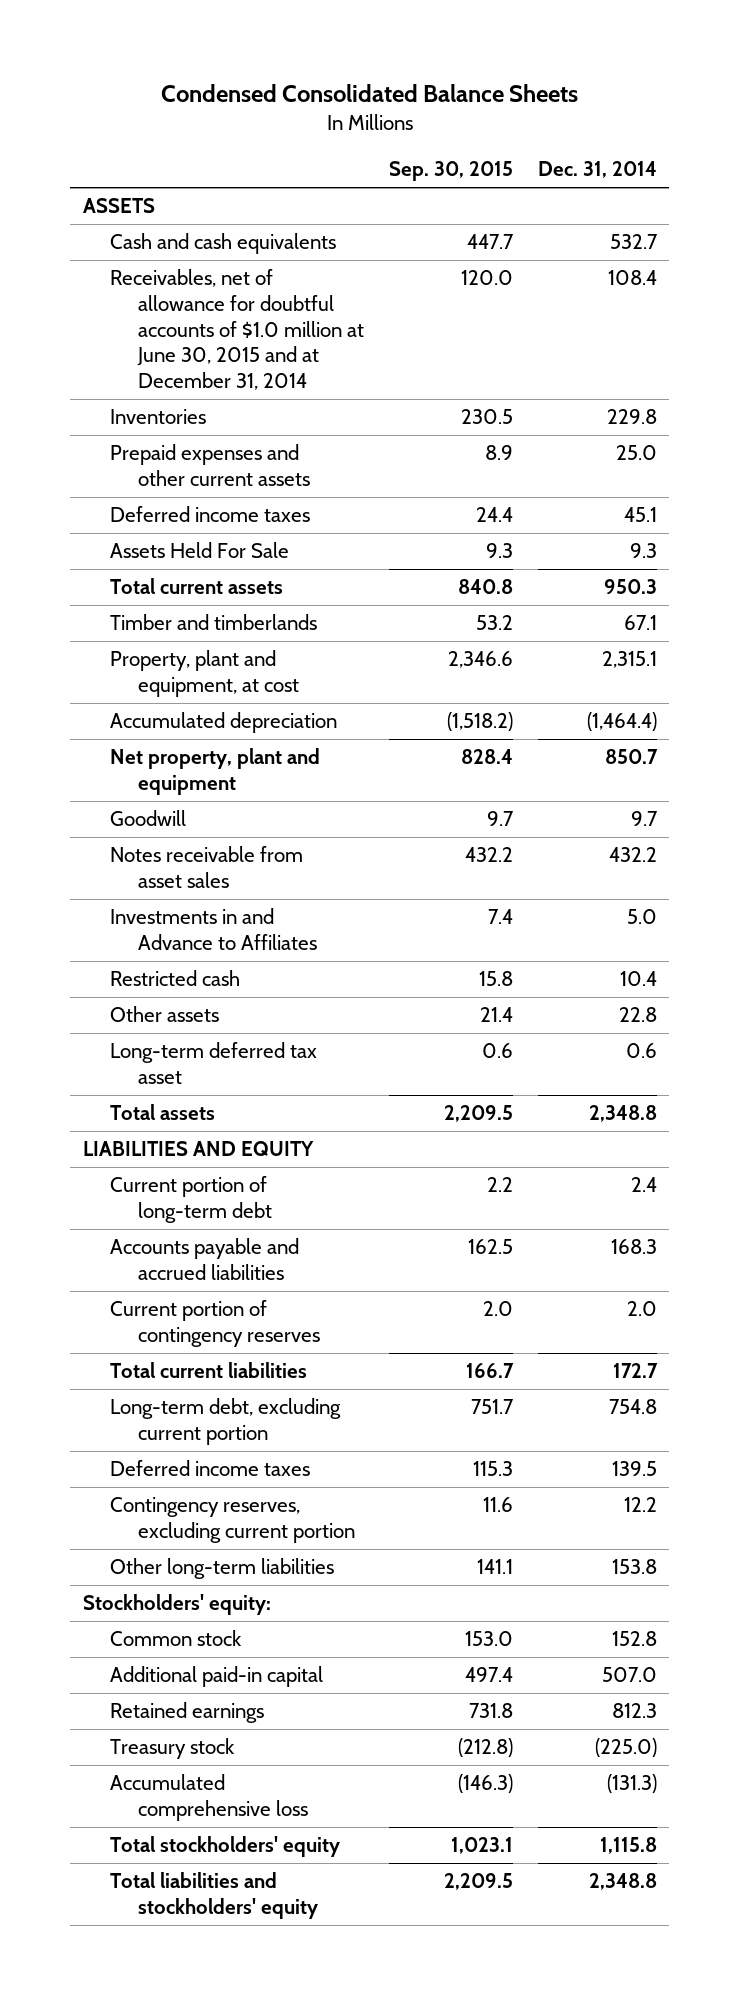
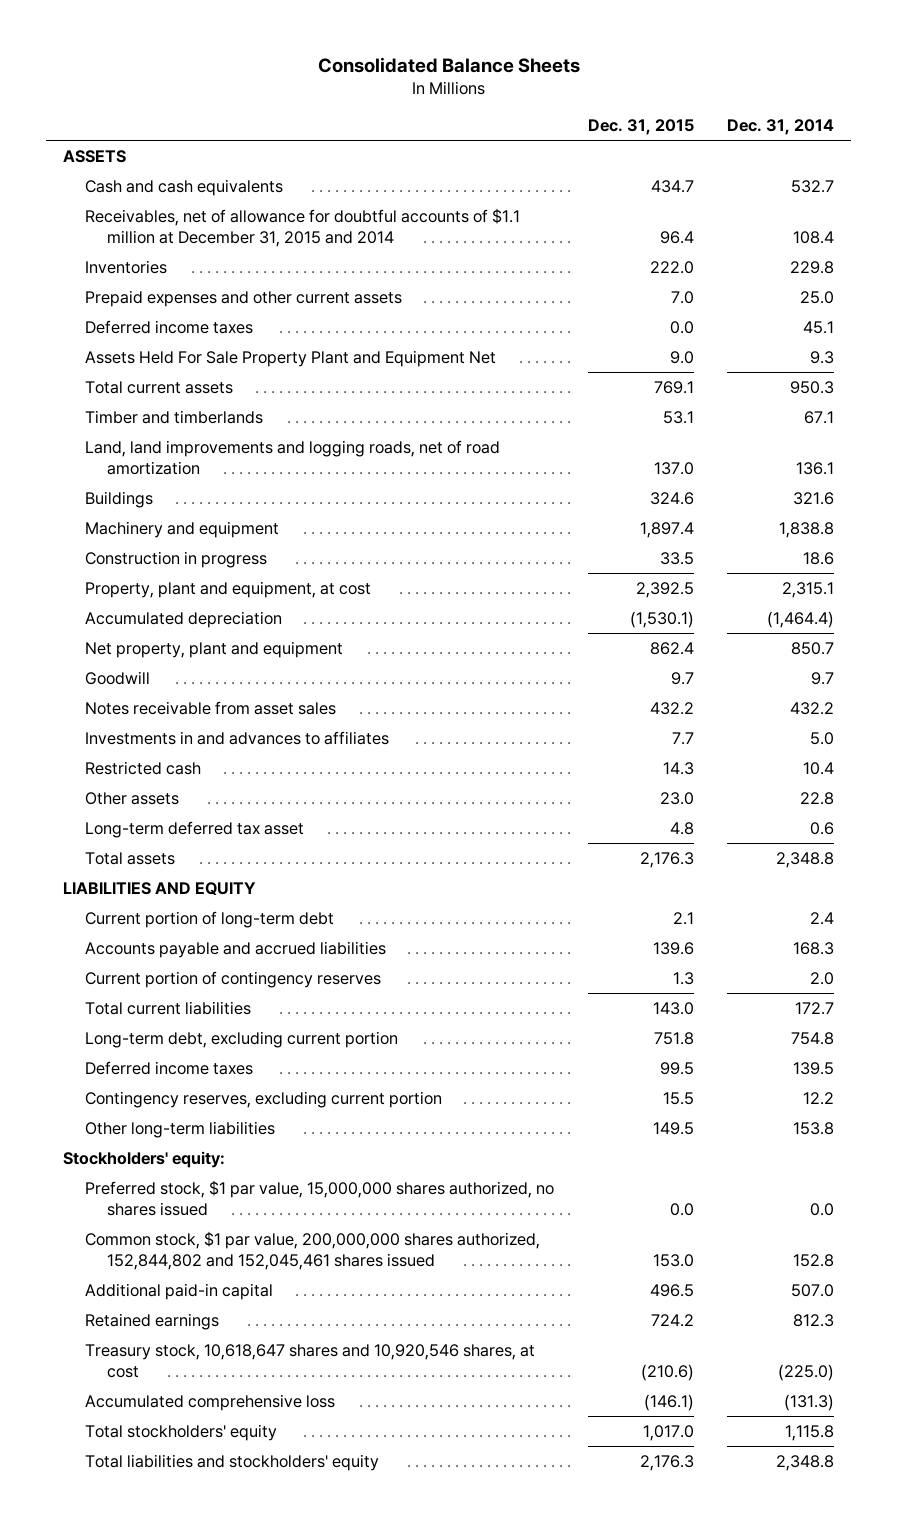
[160,84,578,103] Condensed Consolidated Balance Sheets -> [317,56,580,73] Consolidated Balance Sheets
[389,161,514,182] Sep. 30, 2015 -> none
none -> [587,119,694,136] Dec. 31, 2015
[110,269,365,390] Receivables, net of allowance for doubtful accounts of $1.0 million at June 30, 2015 and at December 31, 2014 -> [85,207,521,248] Receivables, net of allowance for doubtful accounts of $1.1 million at December 31, 2015 and 2014
[110,542,290,559] Assets Held For Sale -> [85,349,497,367] Assets Held For Sale Property Plant and Equipment Net
none -> [85,439,501,476] Land, land improvements and logging roads, net of road amortization
none -> [85,490,154,508] Buildings
none -> [85,520,280,538] Machinery and equipment
none -> [85,550,268,568] Construction in progress
[110,908,318,950] Investments in and Advance to Affiliates -> [85,730,390,745] Investments in and advances to affiliates
none -> [85,1179,555,1217] Preferred stock, $1 par value, 15,000,000 shares authorized, no shares issued
[110,1630,243,1647] Common stock -> [85,1230,541,1271] Common stock, $1 par value, 200,000,000 shares authorized, 152,844,802 and 152,045,461 shares issued
[110,1738,236,1760] Treasury stock -> [85,1343,536,1379] Treasury stock, 10,618,647 shares and 10,920,546 shares, at cost

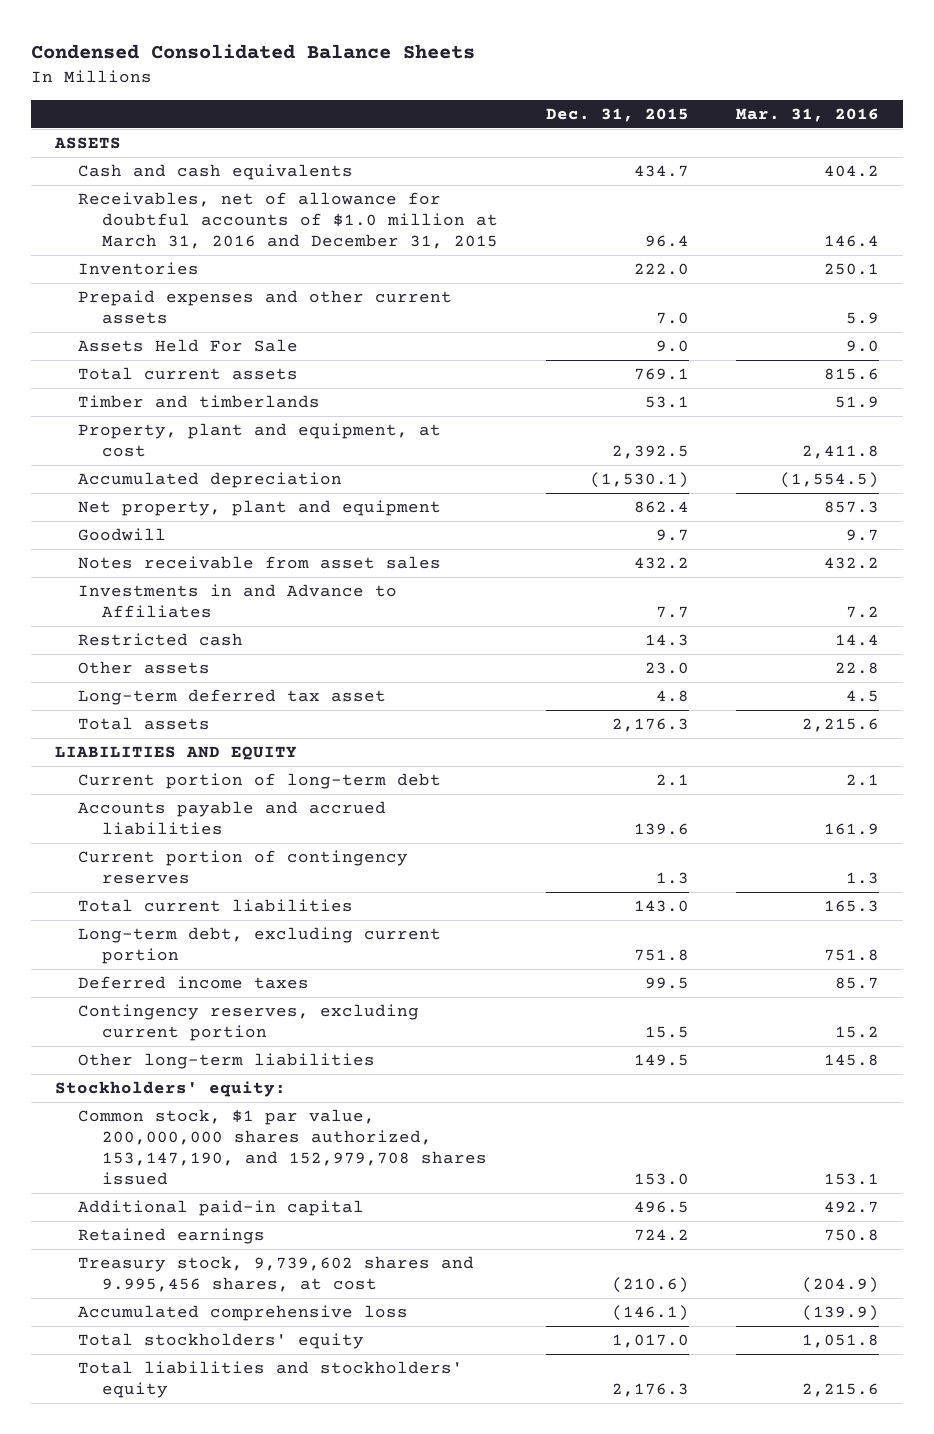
[317,56,580,73] Consolidated Balance Sheets -> [31,44,476,60] Condensed Consolidated Balance Sheets
[727,119,835,136] Dec. 31, 2014 -> none
none -> [736,108,880,123] Mar. 31, 2016
[85,207,521,248] Receivables, net of allowance for doubtful accounts of $1.1 million at December 31, 2015 and 2014 -> [78,192,498,249] Receivables, net of allowance for doubtful accounts of $1.0 million at March 31, 2016 and December 31, 2015
[85,319,254,334] Deferred income taxes -> none
[85,349,497,367] Assets Held For Sale Property Plant and Equipment Net -> [78,339,299,353] Assets Held For Sale
[85,439,501,476] Land, land improvements and logging roads, net of road amortization -> none
[85,490,154,508] Buildings -> none
[85,520,280,538] Machinery and equipment -> none
[85,550,268,568] Construction in progress -> none
[85,730,390,745] Investments in and advances to affiliates -> [78,584,398,618] Investments in and Advance to Affiliates
[85,1179,555,1217] Preferred stock, $1 par value, 15,000,000 shares authorized, no shares issued -> none
[85,1230,541,1271] Common stock, $1 par value, 200,000,000 shares authorized, 152,844,802 and 152,045,461 shares issued -> [78,1109,487,1185] Common stock, $1 par value, 200,000,000 shares authorized, 153,147,190, and 152,979,708 shares issued
[85,1343,536,1379] Treasury stock, 10,618,647 shares and 10,920,546 shares, at cost -> [78,1256,475,1292] Treasury stock, 9,739,602 shares and 9.995,456 shares, at cost

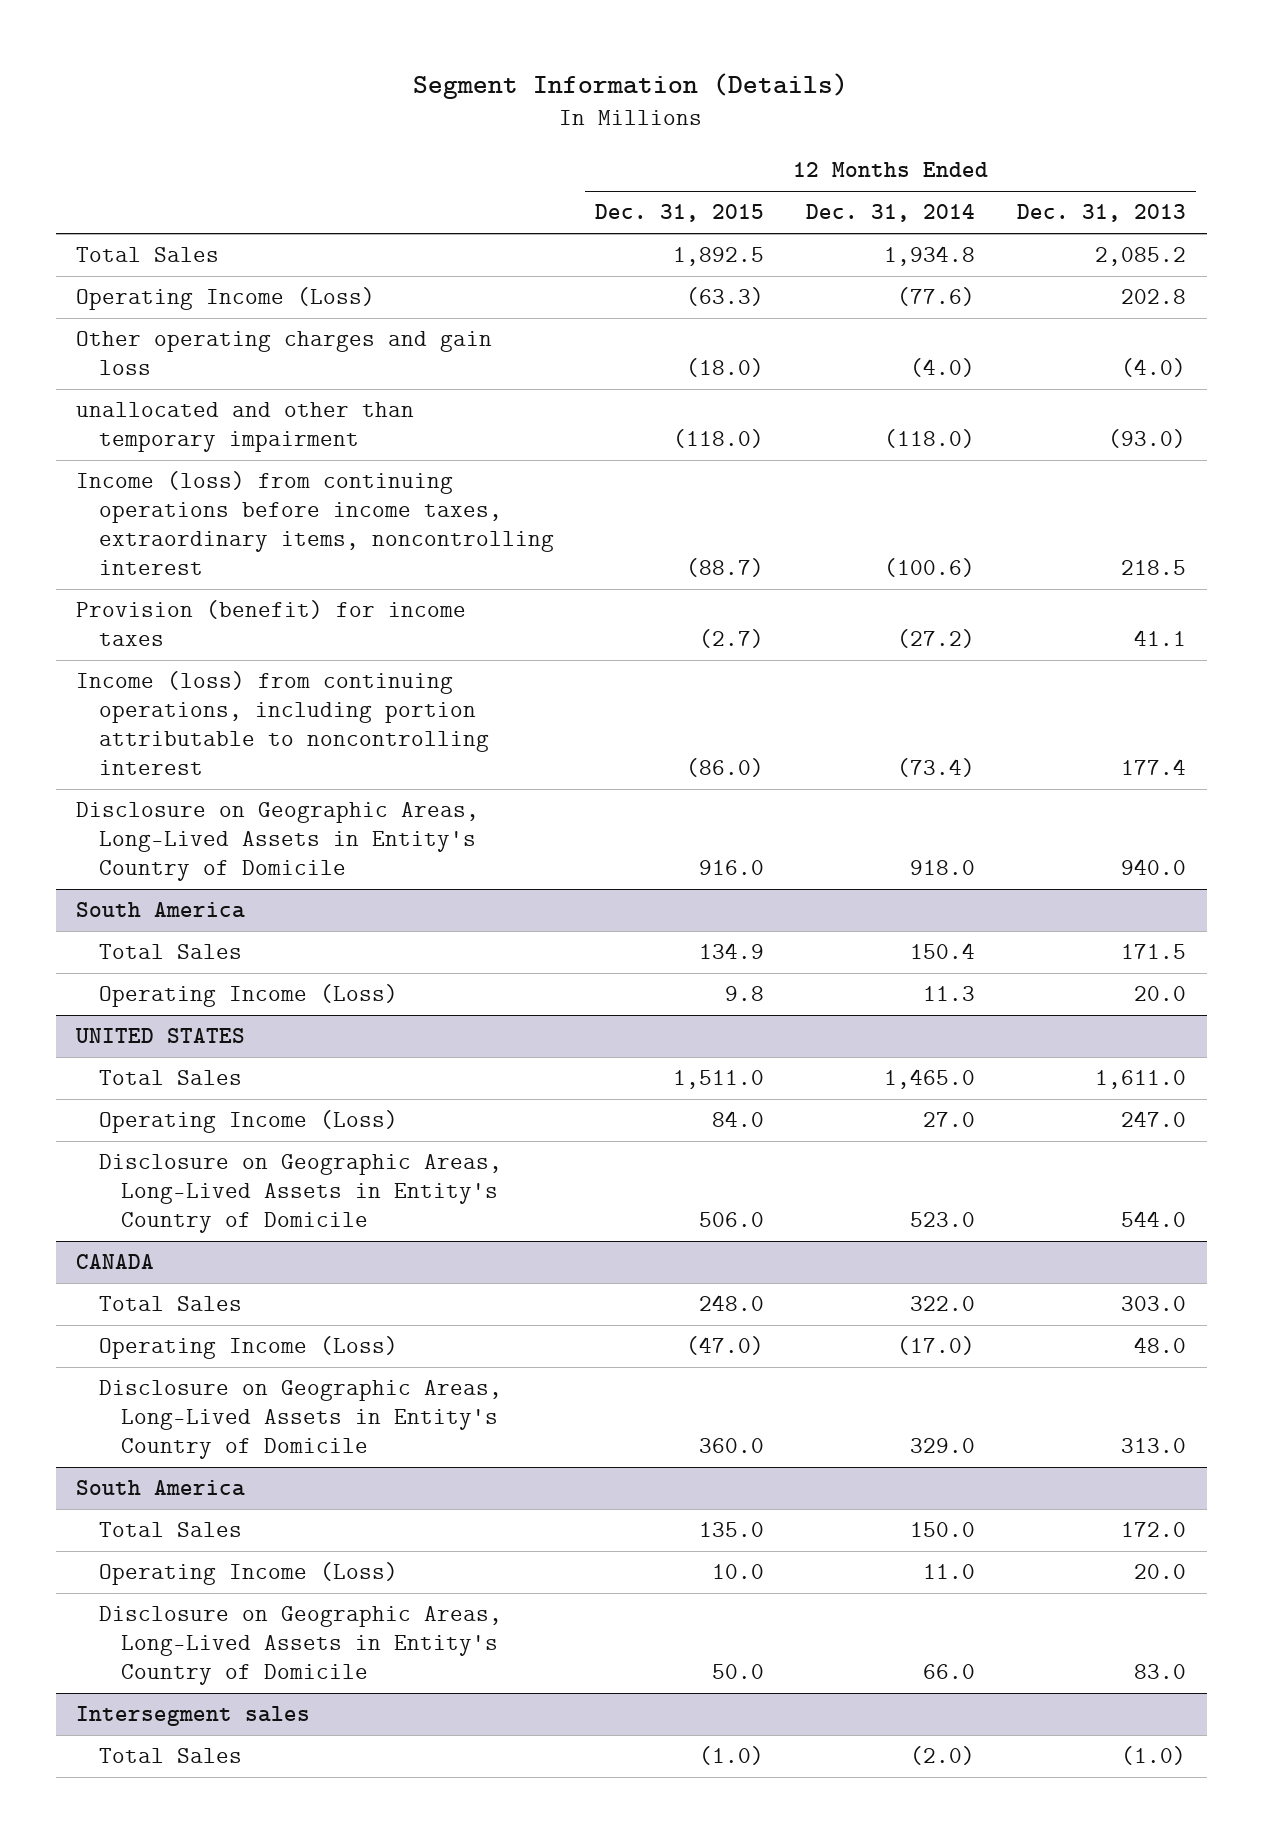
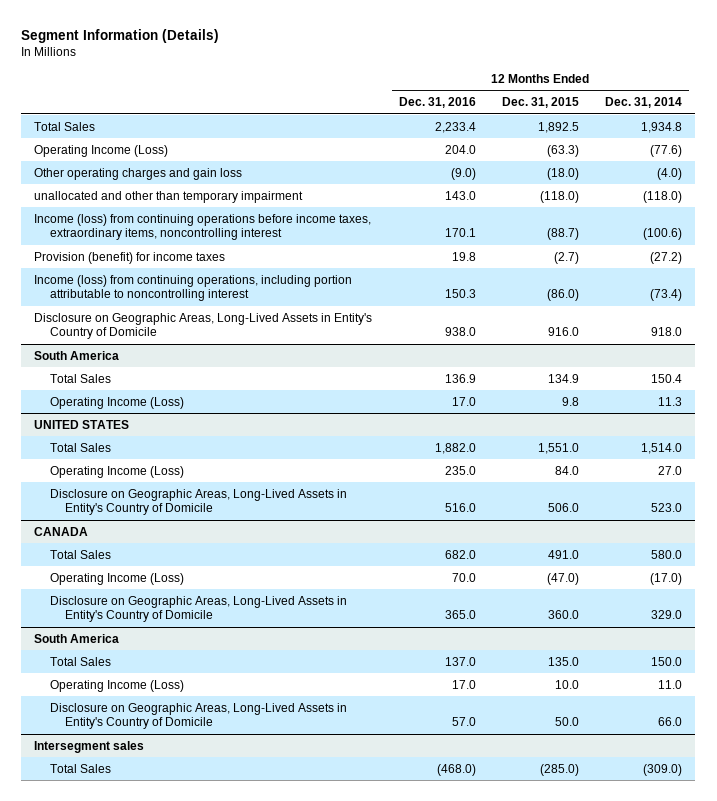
[1016,204,1186,223] Dec. 31, 2013 -> none
none -> [398,97,476,109] Dec. 31, 2016
[673,1070,765,1090] 1,511.0 -> [537,442,579,454] 1,551.0
[884,1069,976,1090] 1,465.0 -> [641,442,683,454] 1,514.0
[699,1295,765,1312] 248.0 -> [547,549,579,559] 491.0
[910,1296,976,1312] 322.0 -> [651,549,683,559] 580.0
[699,1746,765,1766] (1.0) -> [539,763,579,776] (285.0)
[910,1746,976,1766] (2.0) -> [643,763,683,776] (309.0)

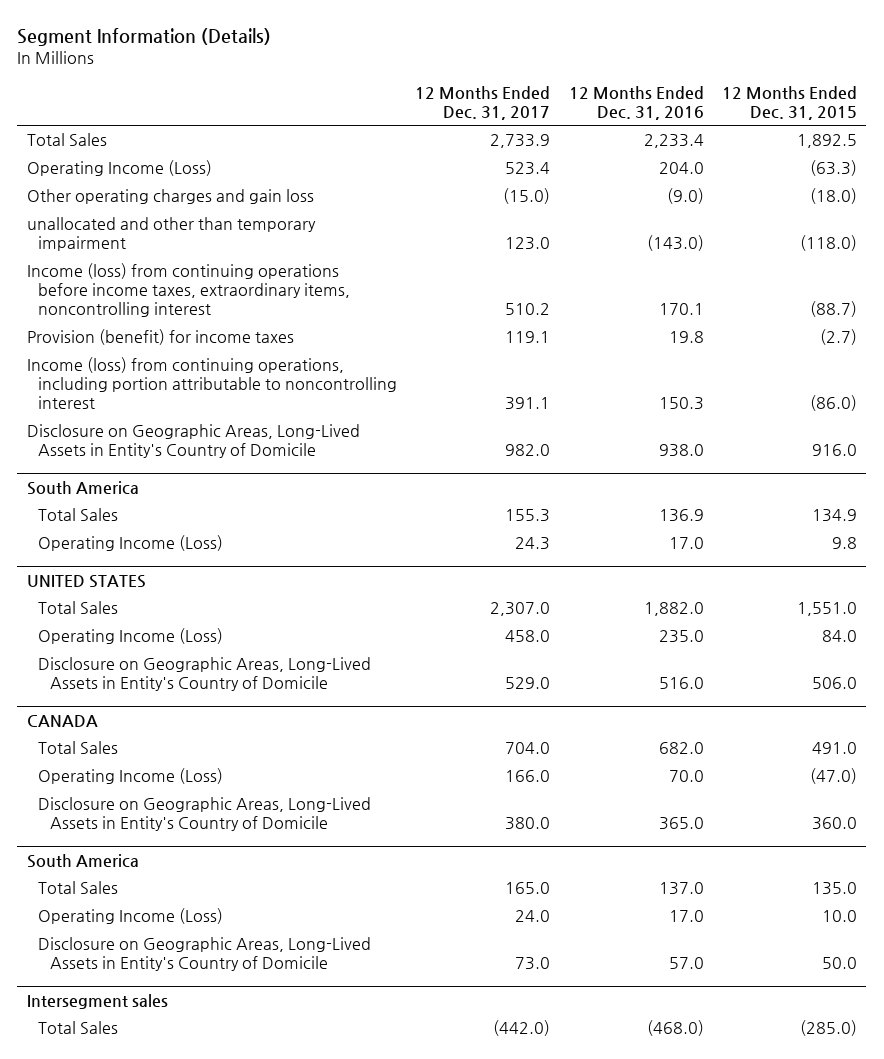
[605,97,683,109] Dec. 31, 2014 -> none
none -> [415,85,551,120] 12 Months Ended Dec. 31, 2017
[444,190,476,200] 143.0 -> [646,235,704,252] (143.0)

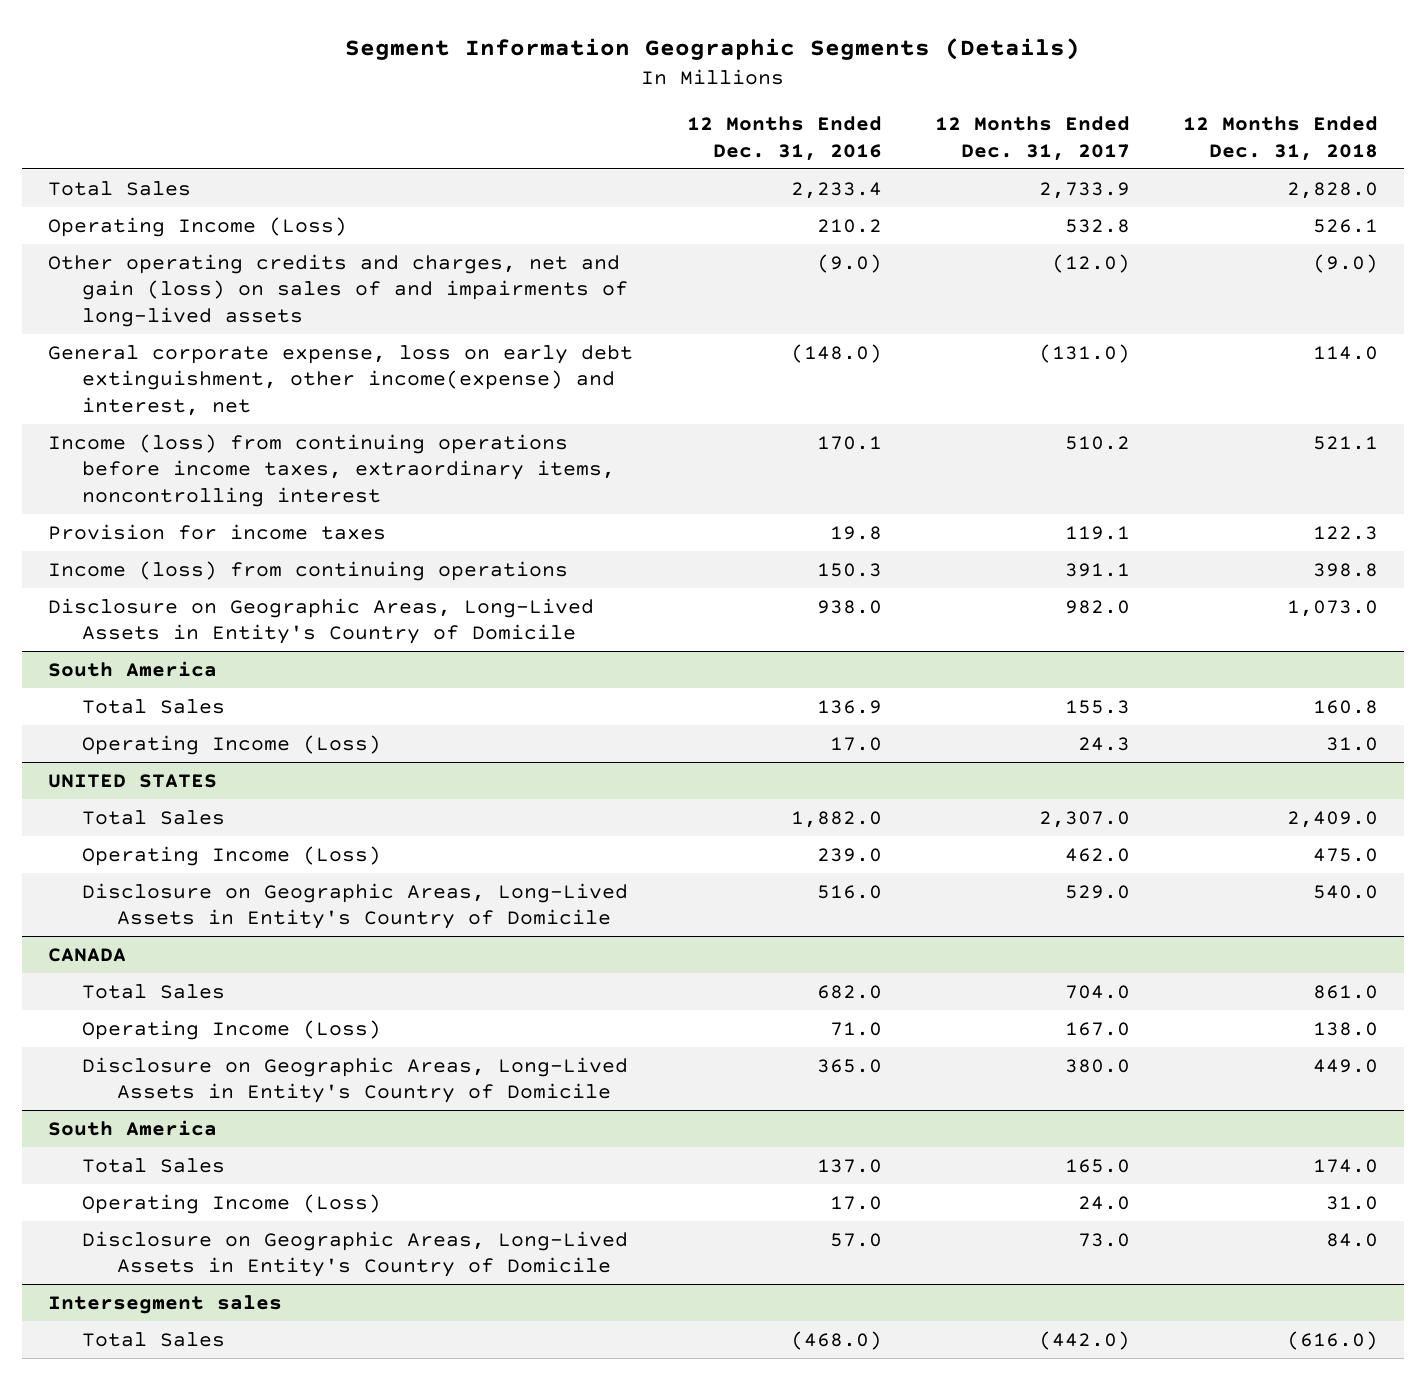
[17,27,272,46] Segment Information (Details) -> [345,38,1081,61] Segment Information Geographic Segments (Details)
[722,85,858,120] 12 Months Ended Dec. 31, 2015 -> none
none -> [1182,116,1378,161] 12 Months Ended Dec. 31, 2018
[26,217,316,252] unallocated and other than temporary impairment -> none
[505,162,551,176] 523.4 -> [1064,218,1130,233] 532.8
[658,162,704,175] 204.0 -> [816,218,882,233] 210.2
[26,189,314,205] Other operating charges and gain loss -> [48,253,629,327] Other operating credits and charges, net and gain (loss) on sales of and impairments of long-lived assets
[503,188,551,205] (15.0) -> [1051,253,1130,273] (12.0)
none -> [48,344,634,416] General corporate expense, loss on early debt extinguishment, other income(expense) and interest, net
[26,329,294,346] Provision (benefit) for income taxes -> [48,523,387,540] Provision for income taxes
[26,357,398,410] Income (loss) from continuing operations, including portion attributable to noncontrolling interest -> [48,560,569,581] Income (loss) from continuing operations
[505,630,551,643] 458.0 -> [1064,847,1130,862] 462.0
[658,630,704,644] 235.0 -> [816,847,882,862] 239.0
[505,770,551,783] 166.0 -> [1064,1021,1130,1036] 167.0
[668,770,704,783] 70.0 -> [829,1021,882,1036] 71.0

